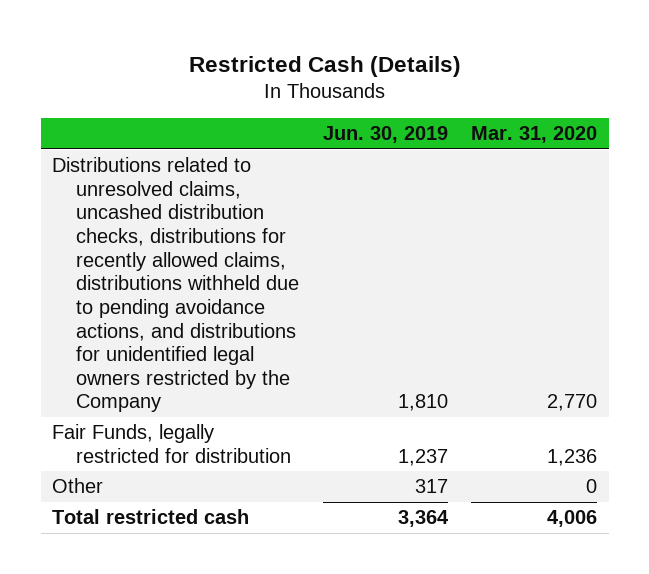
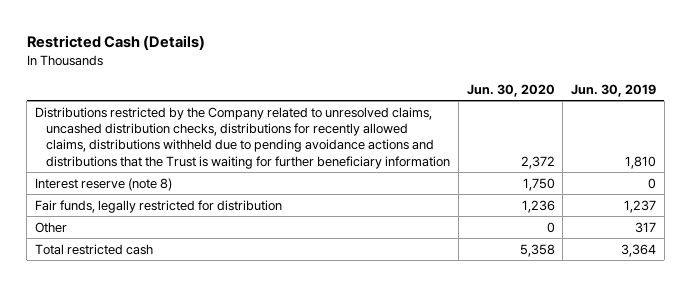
[470,126,597,144] Mar. 31, 2020 -> none
none -> [466,83,555,97] Jun. 30, 2020
[52,157,300,413] Distributions related to unresolved claims, uncashed distribution checks, distributions for recently allowed claims, distributions withheld due to pending avoidance actions, and distributions for unidentified legal owners restricted by the Company -> [35,106,451,169] Distributions restricted by the Company related to unresolved claims, uncashed distribution checks, distributions for recently allowed claims, distributions withheld due to pending avoidance actions and distributions that the Trust is waiting for further beneficiary information
none -> [35,177,173,191] Interest reserve (note 8)
[52,424,292,463] Fair Funds, legally restricted for distribution -> [35,199,283,213] Fair funds, legally restricted for distribution

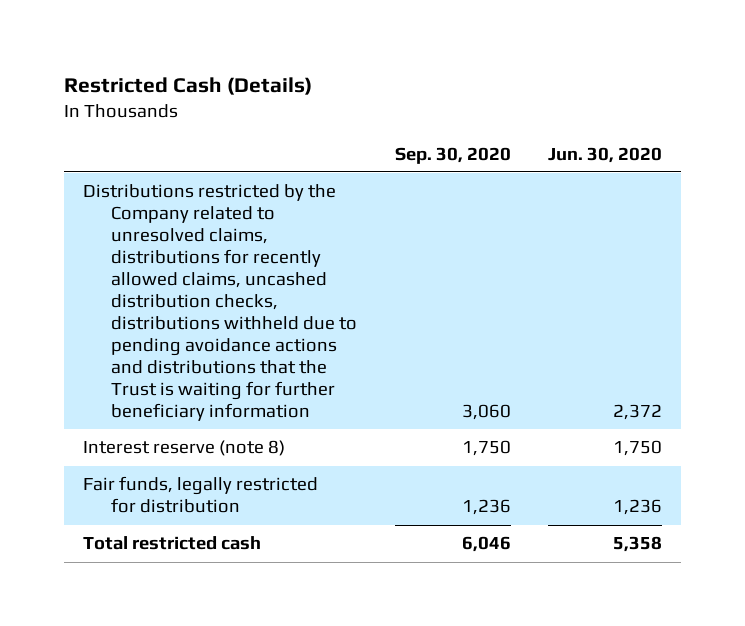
[571,83,657,97] Jun. 30, 2019 -> none
none -> [394,146,511,164] Sep. 30, 2020
[35,106,451,169] Distributions restricted by the Company related to unresolved claims, uncashed distribution checks, distributions for recently allowed claims, distributions withheld due to pending avoidance actions and distributions that the Trust is waiting for further beneficiary information -> [82,184,358,421] Distributions restricted by the Company related to unresolved claims, distributions for recently allowed claims, uncashed distribution checks, distributions withheld due to pending avoidance actions and distributions that the Trust is waiting for further beneficiary information
[35,221,68,233] Other -> none

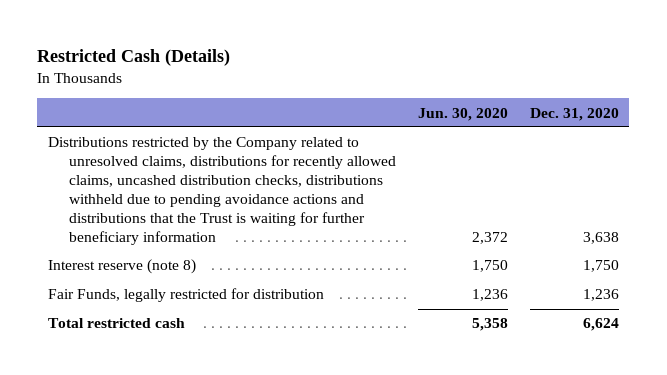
[394,146,511,164] Sep. 30, 2020 -> none
none -> [529,107,619,121] Dec. 31, 2020
[82,476,318,514] Fair funds, legally restricted for distribution -> [48,288,325,303] Fair Funds, legally restricted for distribution

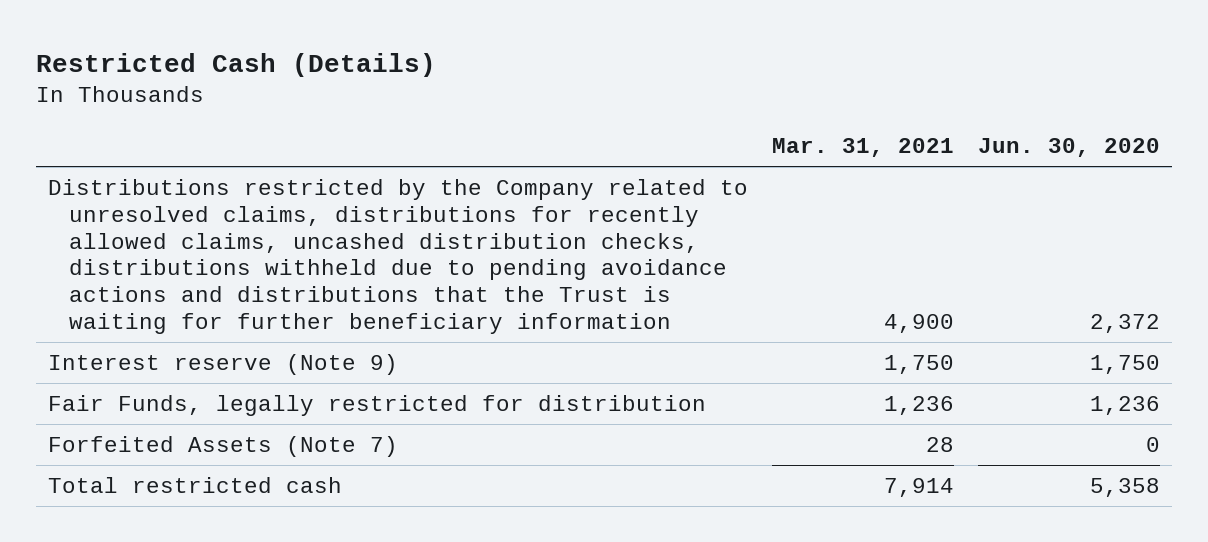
[529,107,619,121] Dec. 31, 2020 -> none
none -> [772,138,955,158] Mar. 31, 2021
[48,259,197,275] Interest reserve (note 8) -> [48,354,399,376] Interest reserve (Note 9)
none -> [48,436,399,458] Forfeited Assets (Note 7)

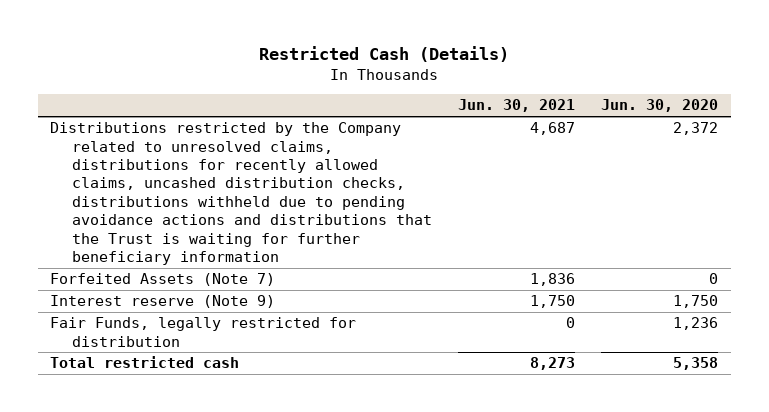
[772,138,955,158] Mar. 31, 2021 -> none
none -> [458,99,576,113] Jun. 30, 2021
[48,436,399,458] Forfeited Assets (Note 7) -> [50,273,276,287] Forfeited Assets (Note 7)

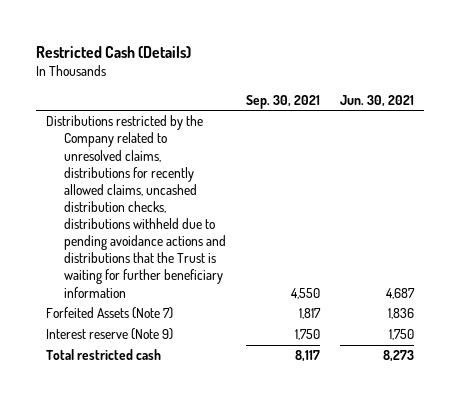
[601,99,719,113] Jun. 30, 2020 -> none
none -> [245,94,320,109] Sep. 30, 2021
[50,317,357,347] Fair Funds, legally restricted for distribution -> none

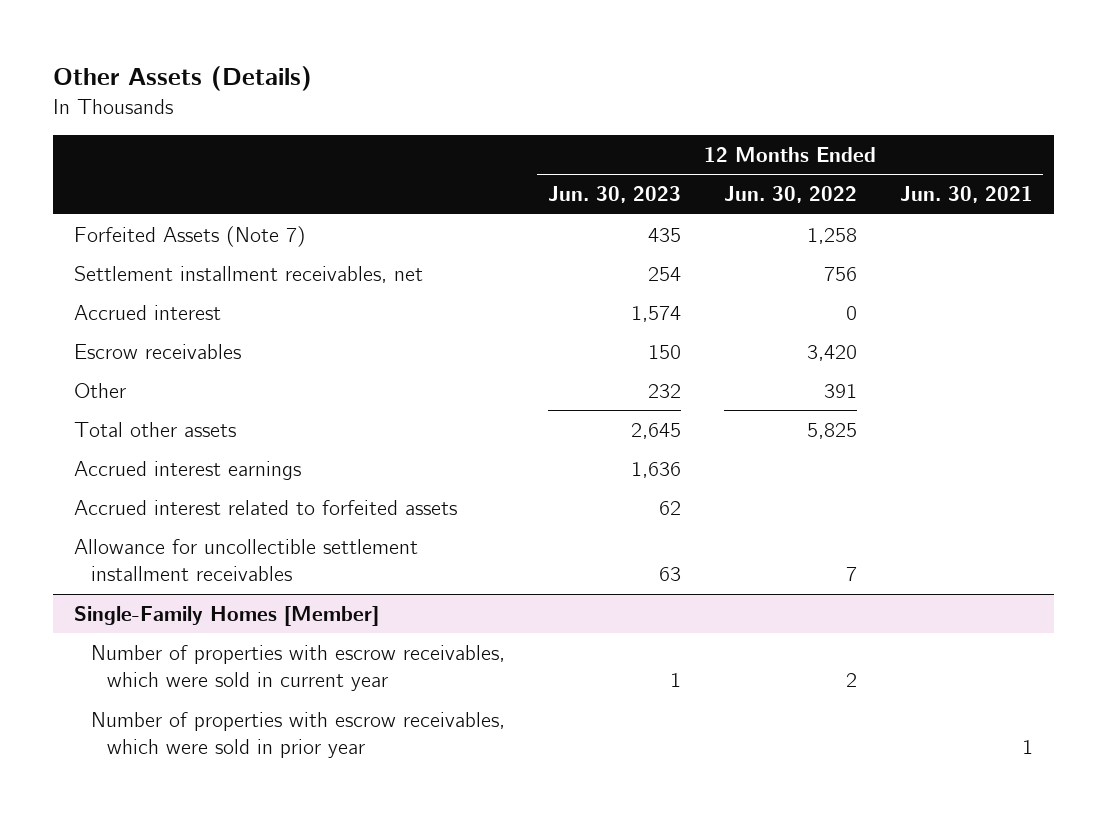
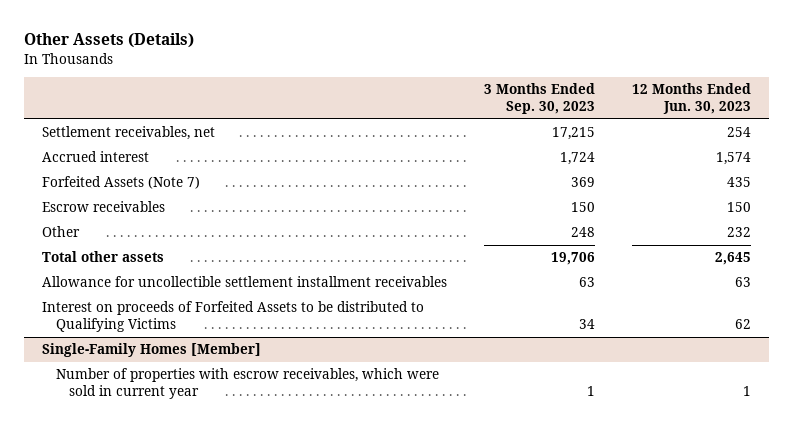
[723,186,857,204] Jun. 30, 2022 -> none
[899,186,1033,204] Jun. 30, 2021 -> none
none -> [483,83,595,115] 3 Months Ended Sep. 30, 2023
[74,265,424,283] Settlement installment receivables, net -> [42,126,216,141] Settlement receivables, net
[74,225,307,247] Forfeited Assets (Note 7) -> [42,176,201,190] Forfeited Assets (Note 7)
[74,460,302,480] Accrued interest earnings -> none
[74,499,458,515] Accrued interest related to forfeited assets -> none
none -> [42,301,425,333] Interest on proceeds of Forfeited Assets to be distributed to Qualifying Victims
[90,711,505,759] Number of properties with escrow receivables, which were sold in prior year -> none

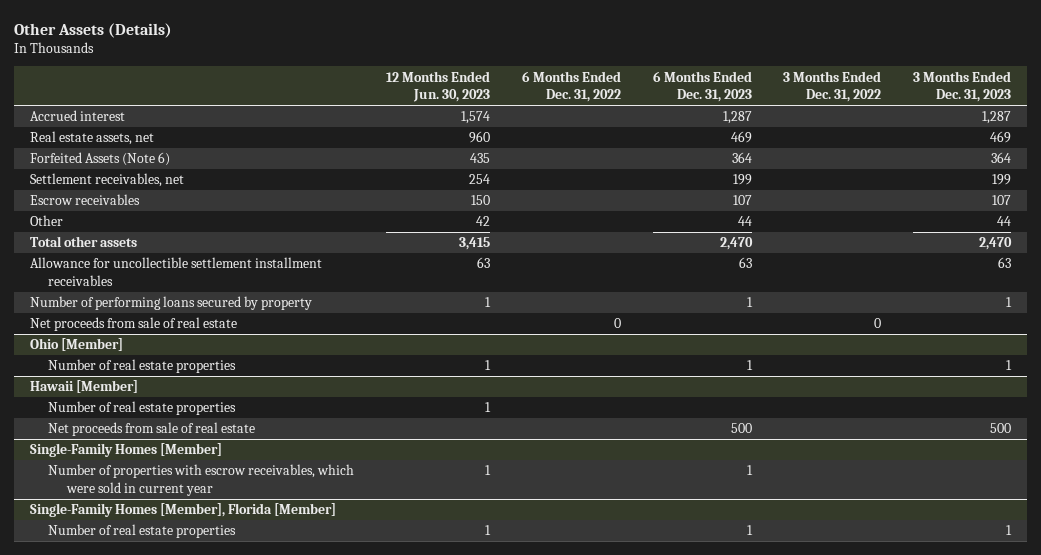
[483,83,595,115] 3 Months Ended Sep. 30, 2023 -> none
none -> [521,70,621,103] 6 Months Ended Dec. 31, 2022
none -> [652,70,752,103] 6 Months Ended Dec. 31, 2023
none -> [783,70,882,103] 3 Months Ended Dec. 31, 2022
none -> [913,70,1012,103] 3 Months Ended Dec. 31, 2023
none -> [29,131,154,146] Real estate assets, net
[42,176,201,190] Forfeited Assets (Note 7) -> [29,152,170,167] Forfeited Assets (Note 6)
[42,126,216,141] Settlement receivables, net -> [29,173,184,188] Settlement receivables, net
[726,227,751,238] 232 -> [476,216,491,227] 42
[714,252,751,266] 2,645 -> [459,237,491,251] 3,415
[42,301,425,333] Interest on proceeds of Forfeited Assets to be distributed to Qualifying Victims -> none
none -> [29,296,312,311] Number of performing loans secured by property
none -> [29,317,237,332] Net proceeds from sale of real estate
none -> [29,338,123,352] Ohio [Member]
none -> [48,359,237,374] Number of real estate properties
none -> [29,380,138,394] Hawaii [Member]
none -> [48,401,237,416] Number of real estate properties
none -> [48,422,256,437] Net proceeds from sale of real estate
none -> [29,503,336,518] Single-Family Homes [Member], Florida [Member]
none -> [48,524,237,539] Number of real estate properties

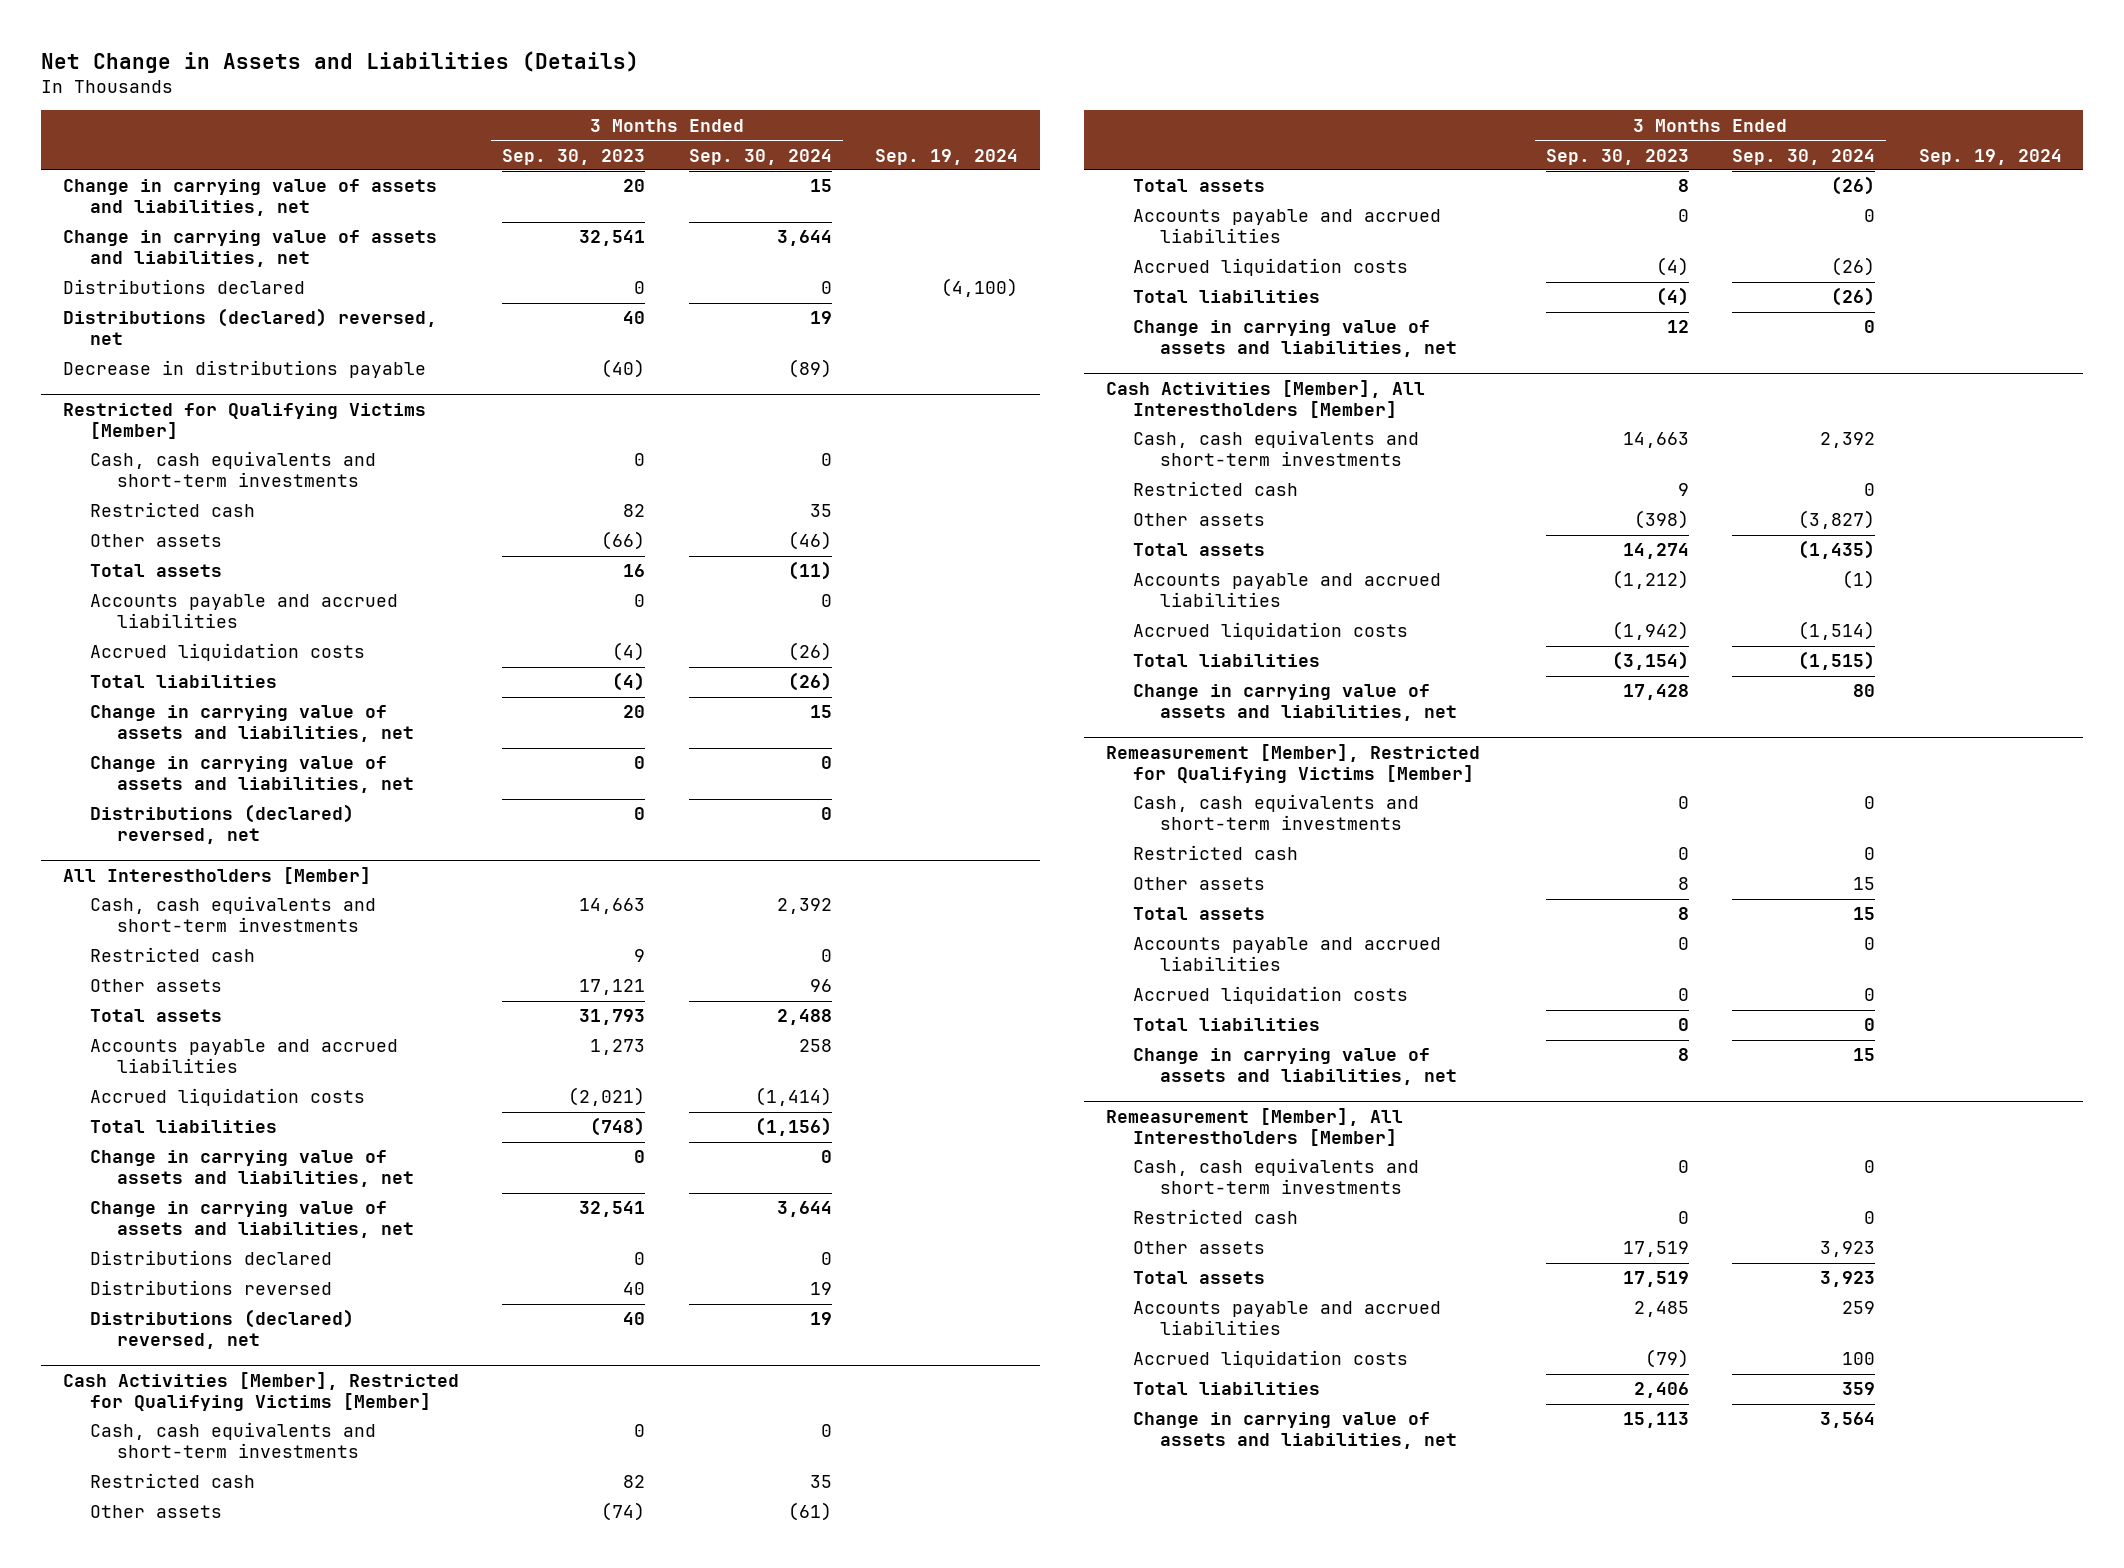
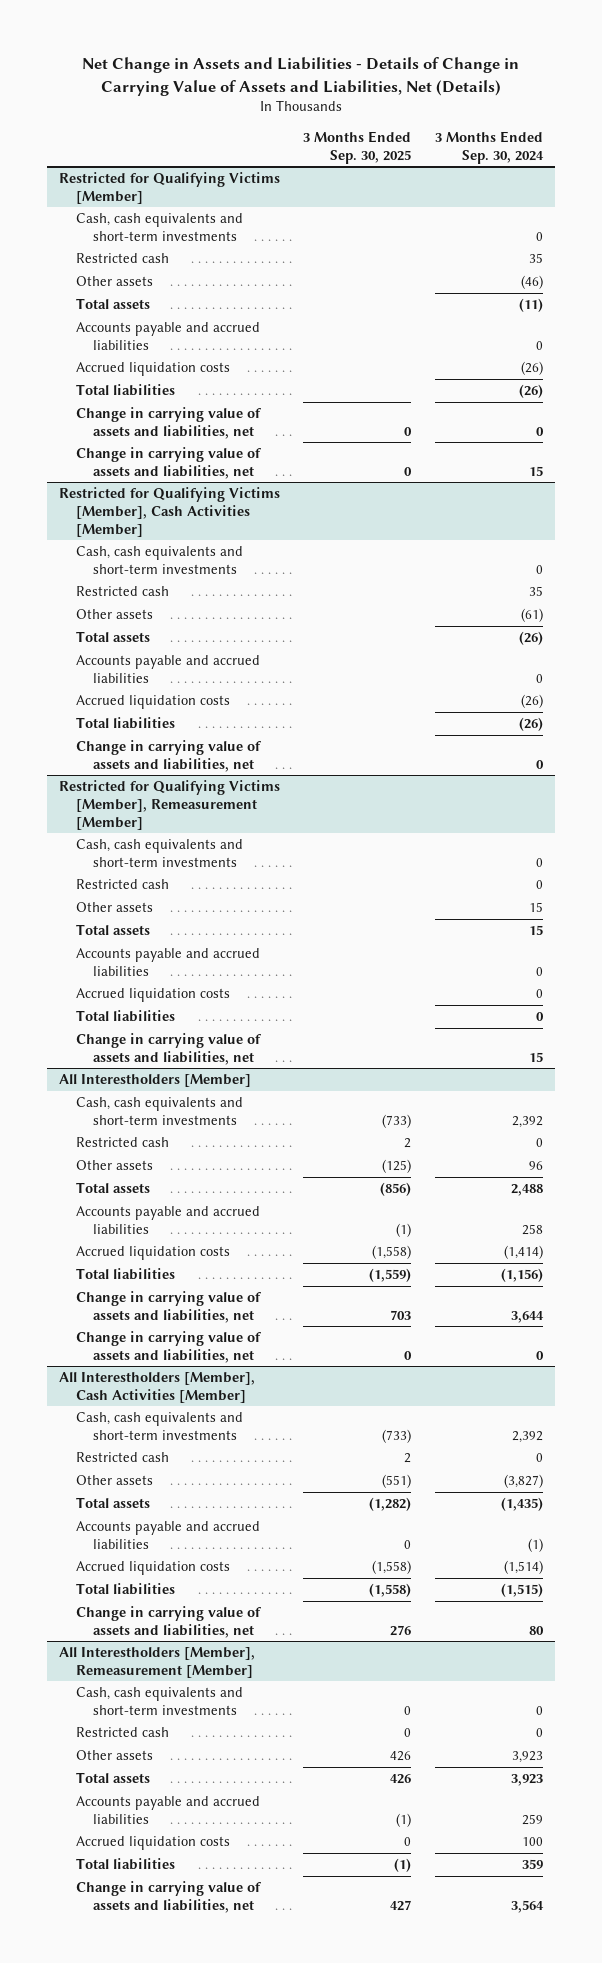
[40,50,639,73] Net Change in Assets and Liabilities (Details) -> [81,57,519,96] Net Change in Assets and Liabilities - Details of Change in Carrying Value of Assets and Liabilities, Net (Details)
[502,148,646,165] Sep. 30, 2023 -> none
[875,148,1019,165] Sep. 19, 2024 -> none
none -> [303,130,412,164] 3 Months Ended Sep. 30, 2025
[62,179,437,217] Change in carrying value of assets and liabilities, net -> none
[62,230,437,268] Change in carrying value of assets and liabilities, net -> none
[62,279,305,295] Distributions declared -> none
[62,308,437,346] Distributions (declared) reversed, net -> none
[62,360,426,379] Decrease in distributions payable -> none
none -> [75,406,262,439] Change in carrying value of assets and liabilities, net
none -> [58,486,280,537] Restricted for Qualifying Victims [Member], Cash Activities [Member]
none -> [75,545,243,574] Cash, cash equivalents and short-term investments
none -> [75,585,169,596] Restricted cash
none -> [75,608,153,619] Other assets
none -> [75,630,150,642] Total assets
none -> [75,654,260,683] Accounts payable and accrued liabilities
none -> [75,694,230,709] Accrued liquidation costs
none -> [75,716,175,729] Total liabilities
[89,804,354,845] Distributions (declared) reversed, net -> none
none -> [58,779,280,830] Restricted for Qualifying Victims [Member], Remeasurement [Member]
none -> [75,838,243,867] Cash, cash equivalents and short-term investments
none -> [75,878,169,889] Restricted cash
none -> [75,901,153,912] Other assets
none -> [75,923,150,935] Total assets
none -> [75,947,260,976] Accounts payable and accrued liabilities
none -> [75,987,230,1002] Accrued liquidation costs
none -> [75,1009,175,1022] Total liabilities
none -> [75,1032,262,1065] Change in carrying value of assets and liabilities, net
[89,1150,414,1188] Change in carrying value of assets and liabilities, net -> none
[89,1250,332,1266] Distributions declared -> none
[89,1280,332,1296] Distributions reversed -> none
[89,1309,354,1350] Distributions (declared) reversed, net -> none
[62,1371,459,1411] Cash Activities [Member], Restricted for Qualifying Victims [Member] -> none
[89,1422,376,1459] Cash, cash equivalents and short-term investments -> none
[89,1473,255,1489] Restricted cash -> none
[89,1505,222,1519] Other assets -> none
[1133,179,1266,193] Total assets -> none
[1133,209,1442,244] Accounts payable and accrued liabilities -> none
[1133,258,1409,277] Accrued liquidation costs -> none
[1133,290,1321,304] Total liabilities -> none
[1106,379,1426,418] Cash Activities [Member], All Interestholders [Member] -> [58,1371,255,1403] All Interestholders [Member], Cash Activities [Member]
[1106,743,1481,783] Remeasurement [Member], Restricted for Qualifying Victims [Member] -> none
[1133,794,1420,831] Cash, cash equivalents and short-term investments -> none
[1133,845,1299,861] Restricted cash -> none
[1133,877,1266,891] Other assets -> none
[1133,907,1266,921] Total assets -> none
[1133,937,1442,972] Accounts payable and accrued liabilities -> none
[1133,986,1409,1005] Accrued liquidation costs -> none
[1133,1018,1321,1032] Total liabilities -> none
[1133,1048,1458,1086] Change in carrying value of assets and liabilities, net -> none
[1106,1107,1404,1146] Remeasurement [Member], All Interestholders [Member] -> [58,1646,255,1678] All Interestholders [Member], Remeasurement [Member]

